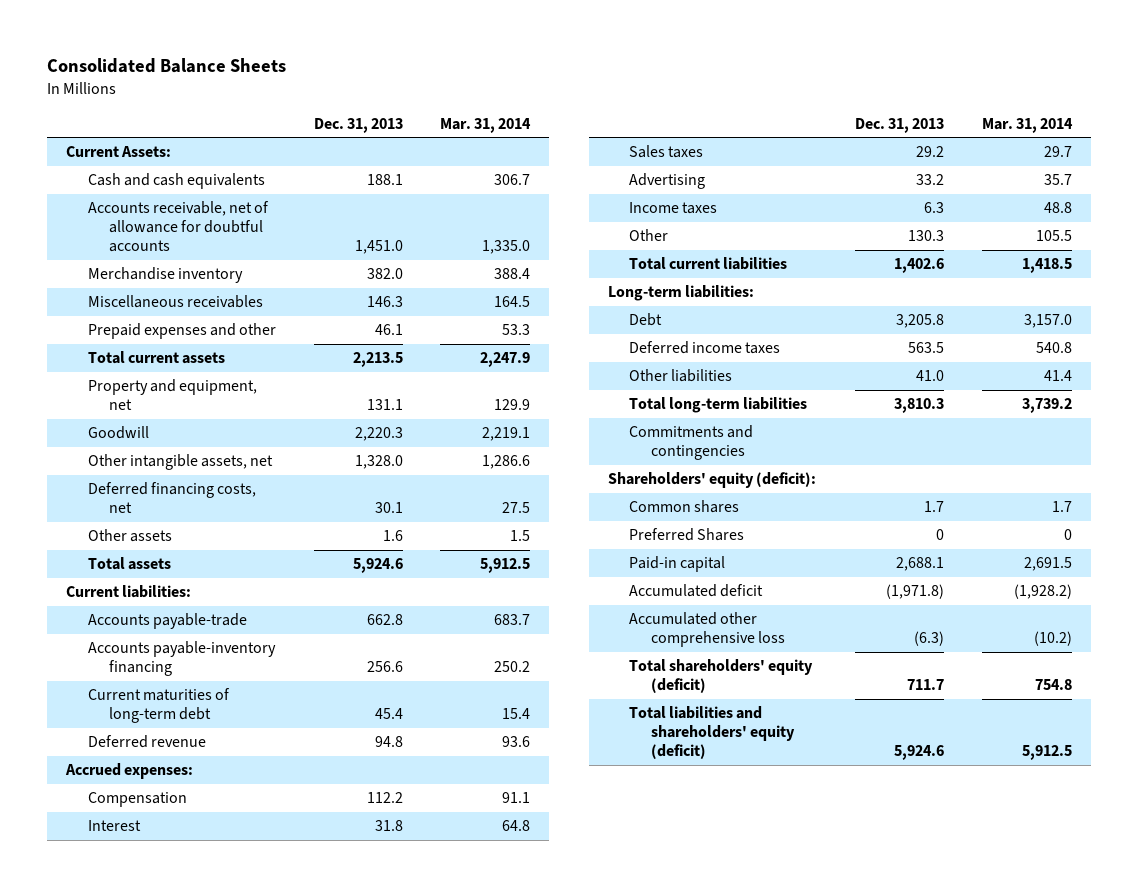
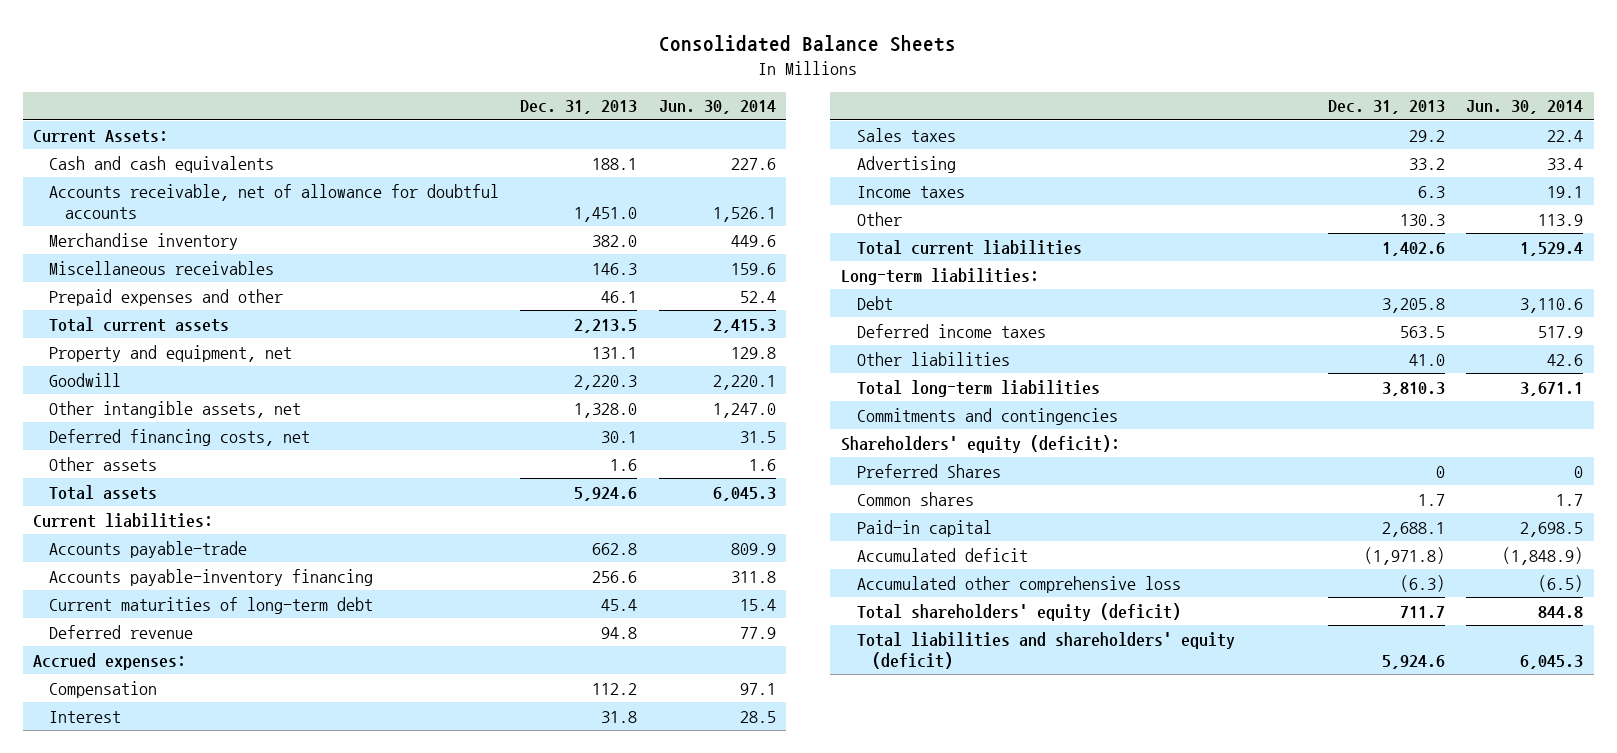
[440,117,532,133] Mar. 31, 2014 -> none
none -> [658,100,776,115] Jun. 30, 2014
[629,500,740,514] Common shares -> [856,491,974,506] Common shares

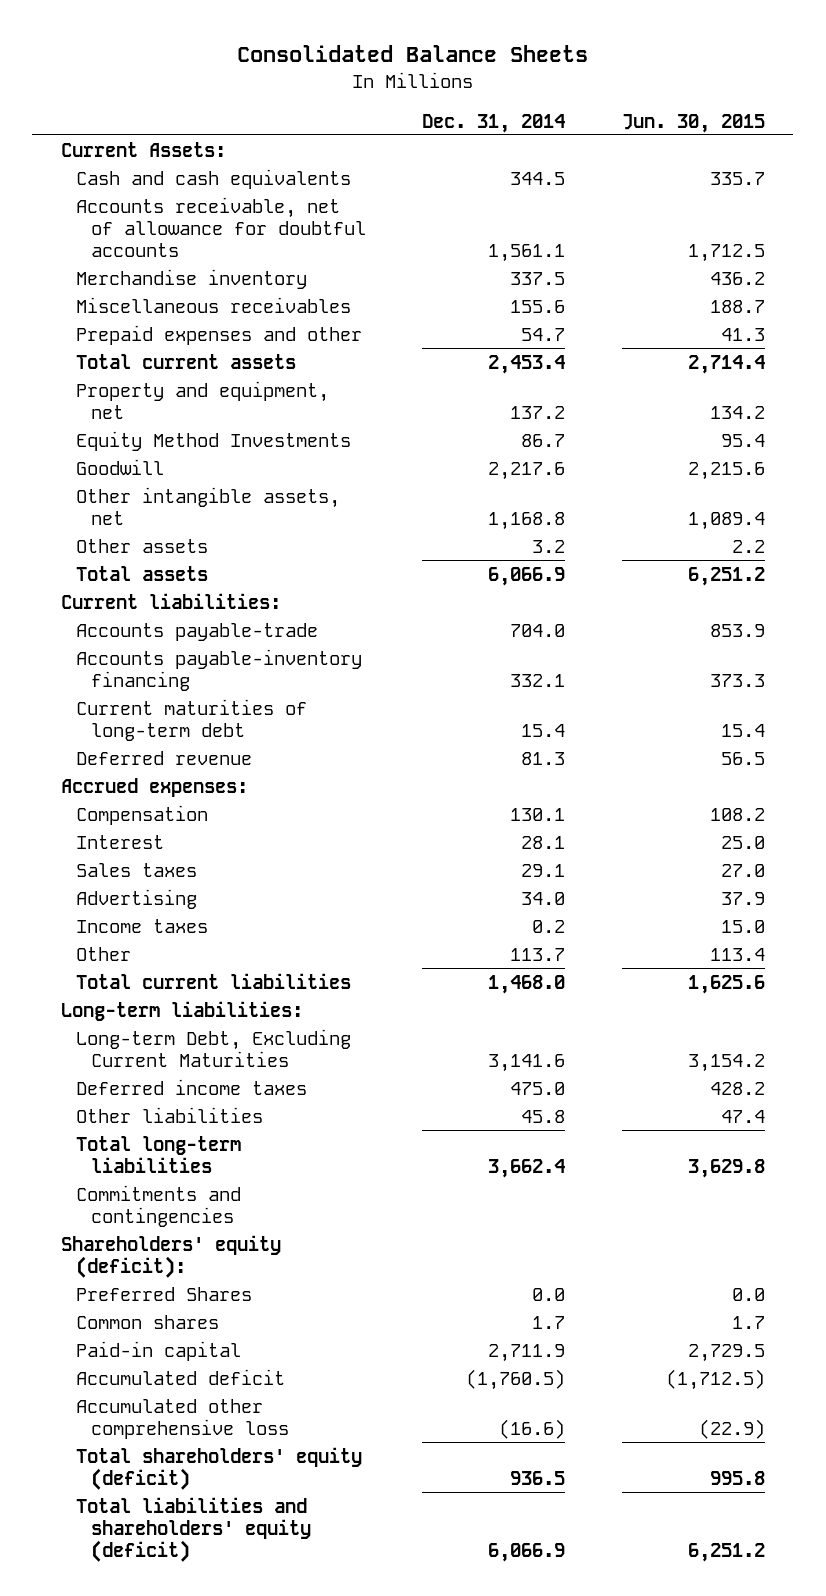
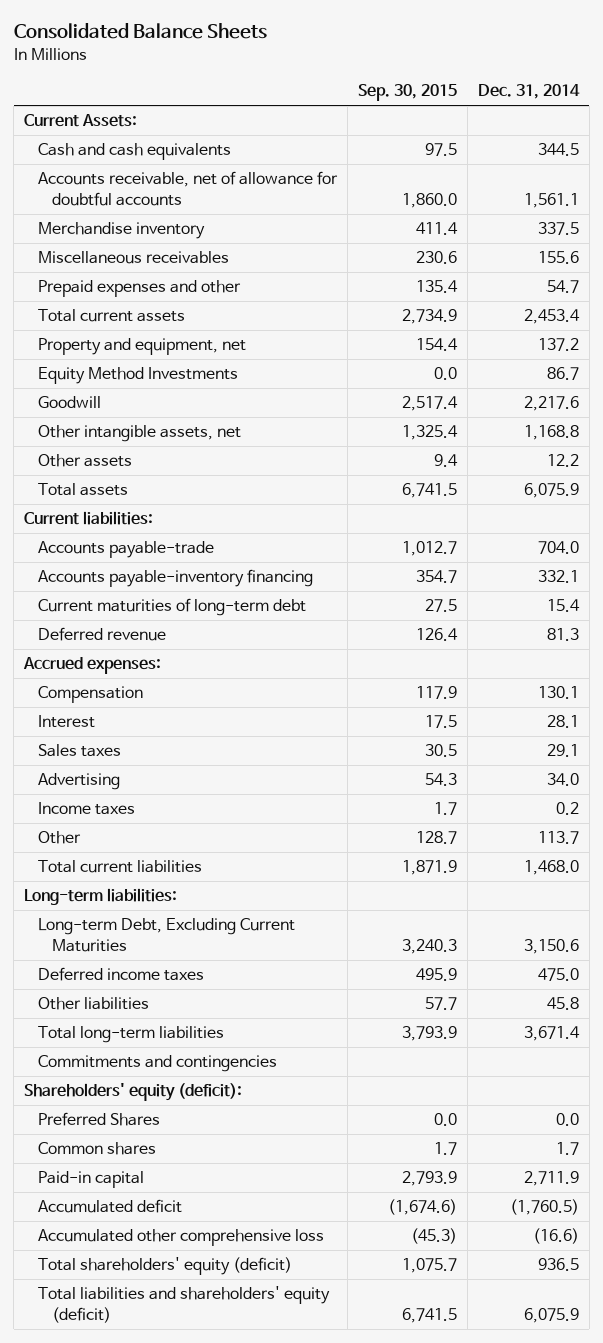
[622,113,766,133] Jun. 30, 2015 -> none
none -> [357,84,457,102] Sep. 30, 2015
[532,539,566,553] 3.2 -> [546,454,579,468] 12.2
[488,566,566,586] 6,066.9 -> [523,483,579,499] 6,075.9
[488,1053,566,1072] 3,141.6 -> [523,938,579,954] 3,150.6
[488,1158,566,1178] 3,662.4 -> [523,1026,580,1042] 3,671.4
[488,1542,566,1562] 6,066.9 -> [523,1307,579,1323] 6,075.9

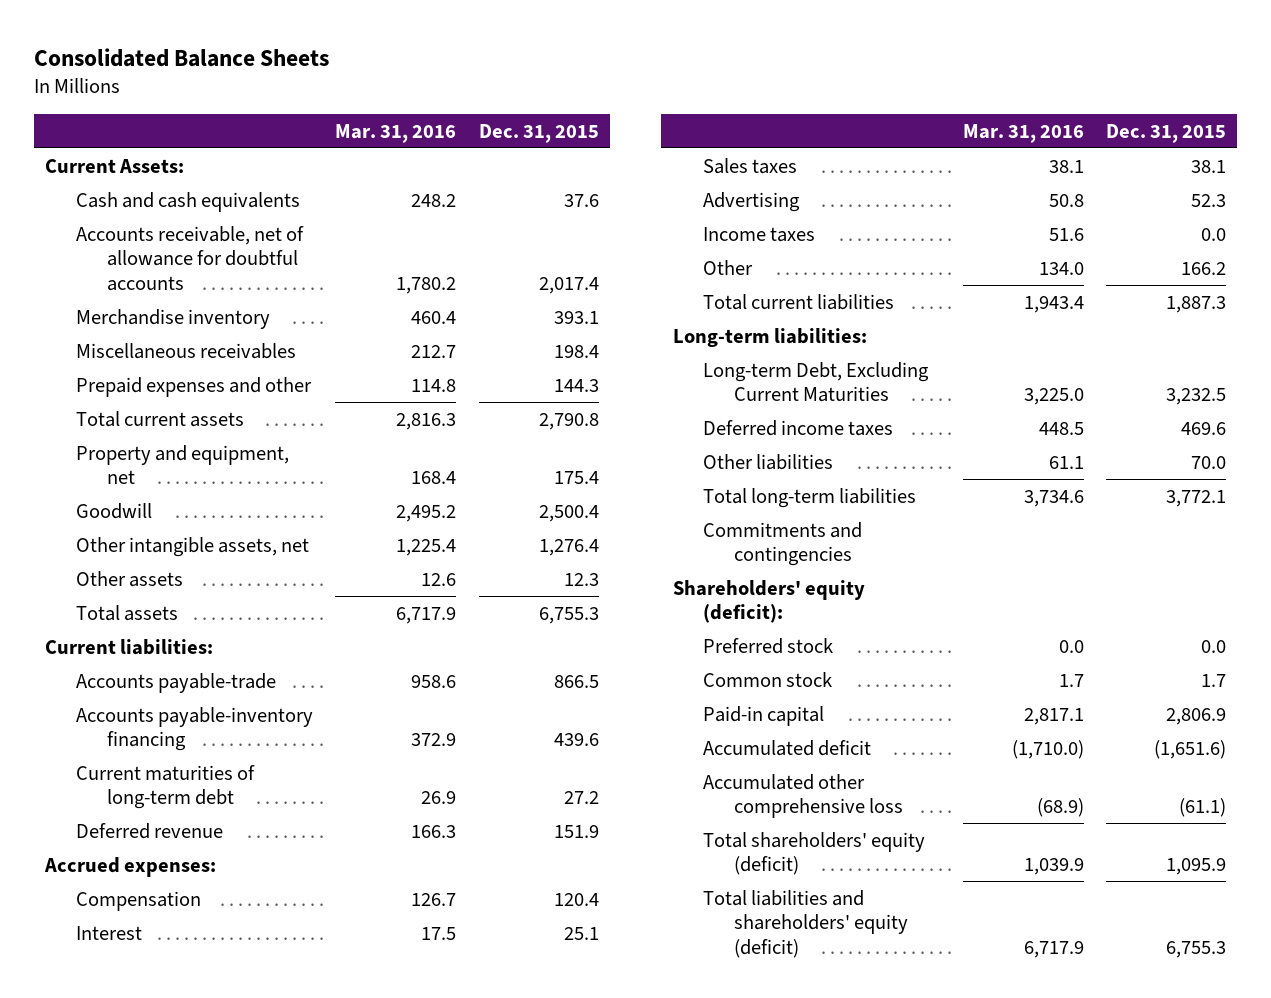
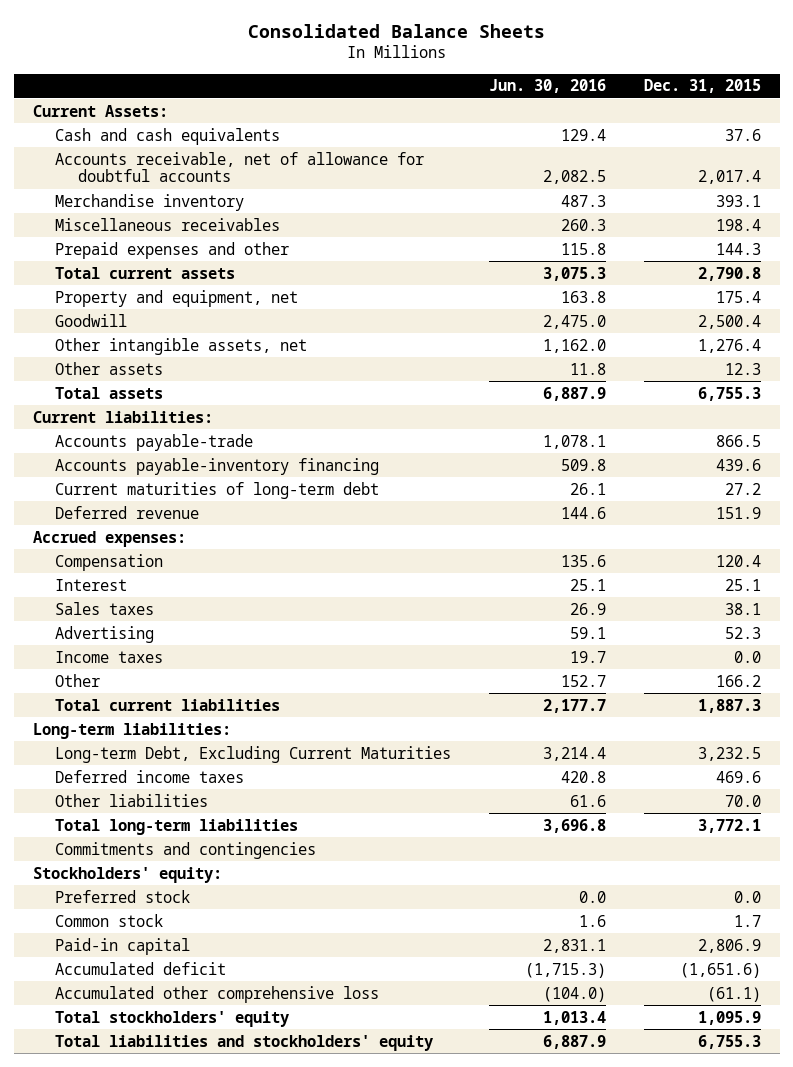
[335,123,457,143] Mar. 31, 2016 -> none
none -> [488,79,606,94] Jun. 30, 2016
[672,579,865,624] Shareholders' equity (deficit): -> [32,866,222,883] Stockholders' equity:
[703,831,926,876] Total shareholders' equity (deficit) -> [55,1010,290,1027] Total stockholders' equity
[703,889,909,958] Total liabilities and shareholders' equity (deficit) -> [55,1034,434,1051] Total liabilities and stockholders' equity

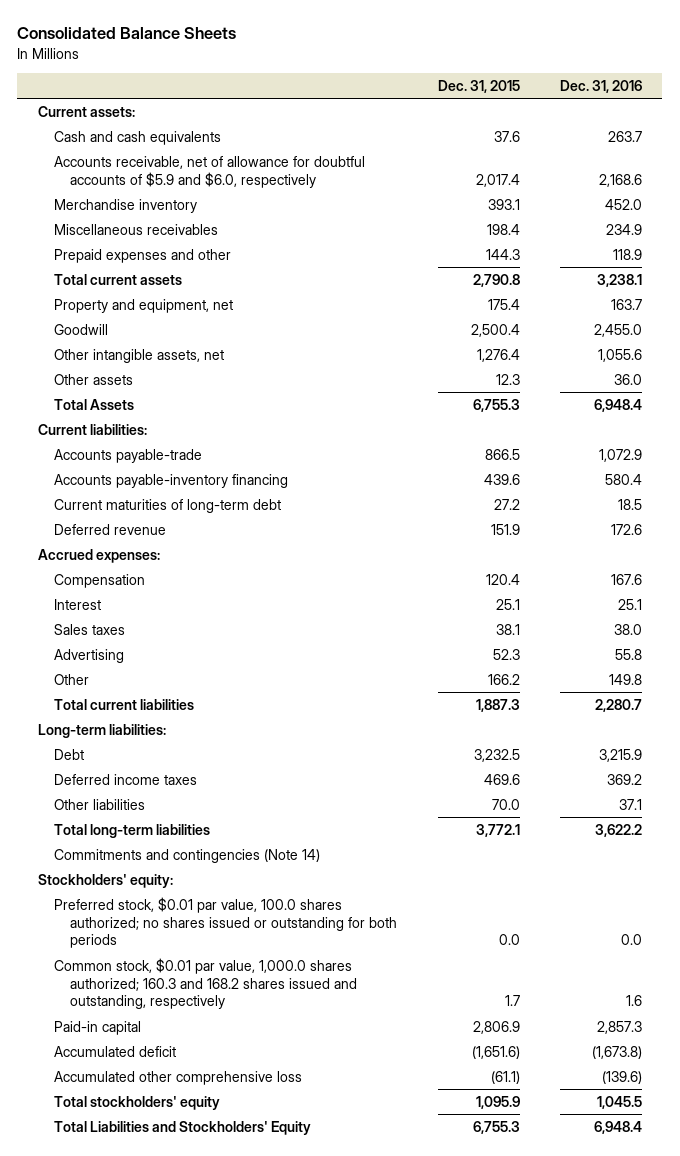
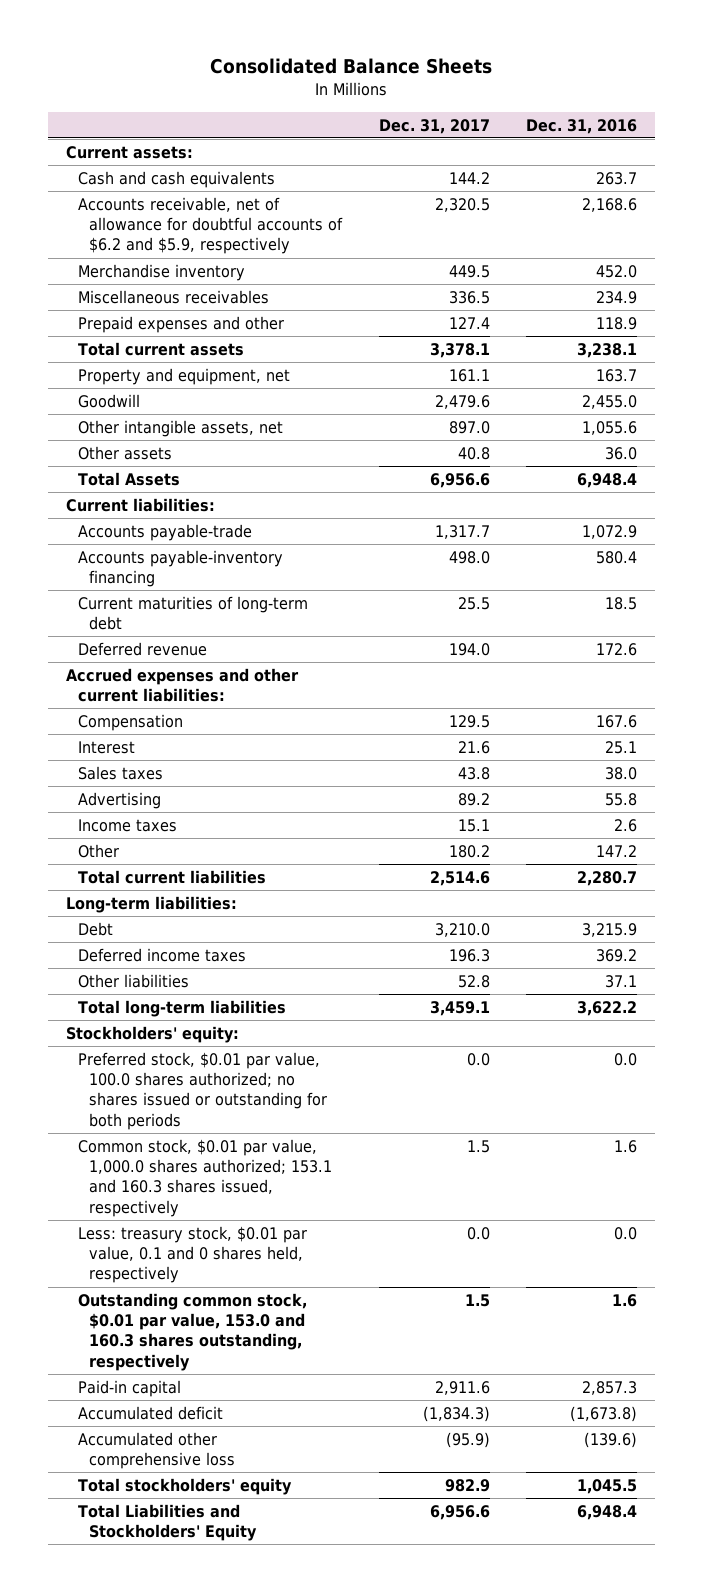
[437,79,520,93] Dec. 31, 2015 -> none
none -> [378,118,490,134] Dec. 31, 2017
[54,155,366,188] Accounts receivable, net of allowance for doubtful accounts of $5.9 and $6.0, respectively -> [77,196,344,255] Accounts receivable, net of allowance for doubtful accounts of $6.2 and $5.9, respectively
[37,548,160,563] Accrued expenses: -> [66,667,300,703] Accrued expenses and other current liabilities:
none -> [77,818,177,832] Income taxes
[609,673,643,685] 149.8 -> [595,844,637,857] 147.2
[54,848,321,863] Commitments and contingencies (Note 14) -> none
[54,957,358,1010] Common stock, $0.01 par value, 1,000.0 shares authorized; 160.3 and 168.2 shares issued and outstanding, respectively -> [77,1138,333,1217] Common stock, $0.01 par value, 1,000.0 shares authorized; 153.1 and 160.3 shares issued, respectively
none -> [77,1225,307,1284] Less: treasury stock, $0.01 par value, 0.1 and 0 shares held, respectively
none -> [77,1292,307,1371] Outstanding common stock, $0.01 par value, 153.0 and 160.3 shares outstanding, respectively

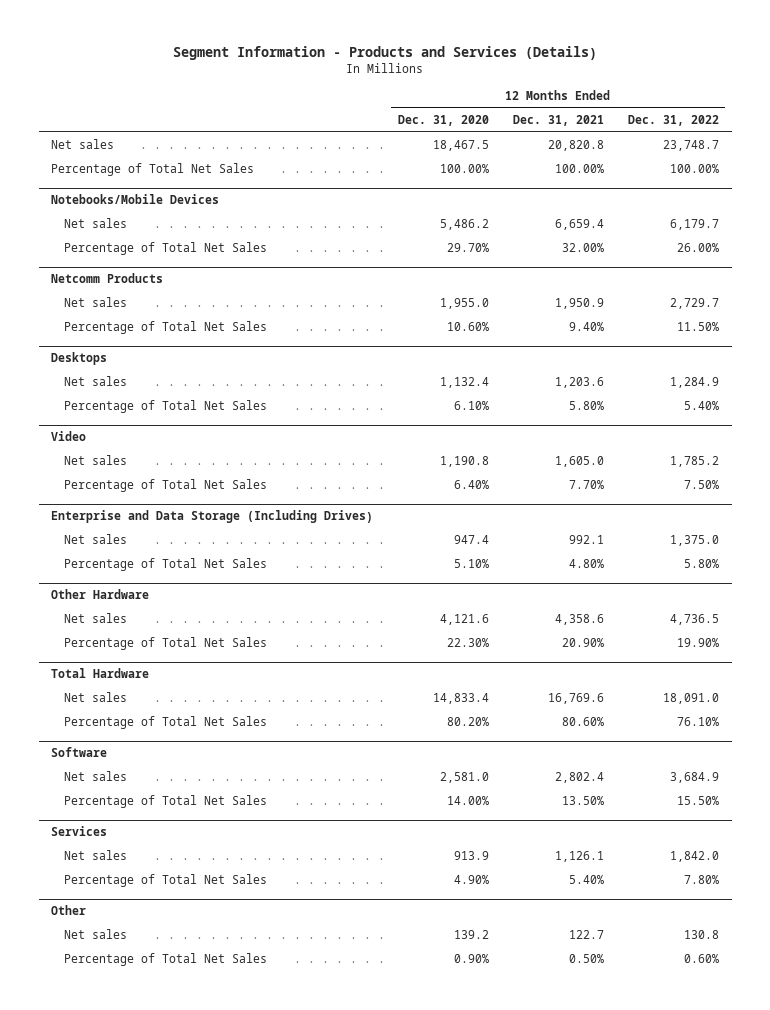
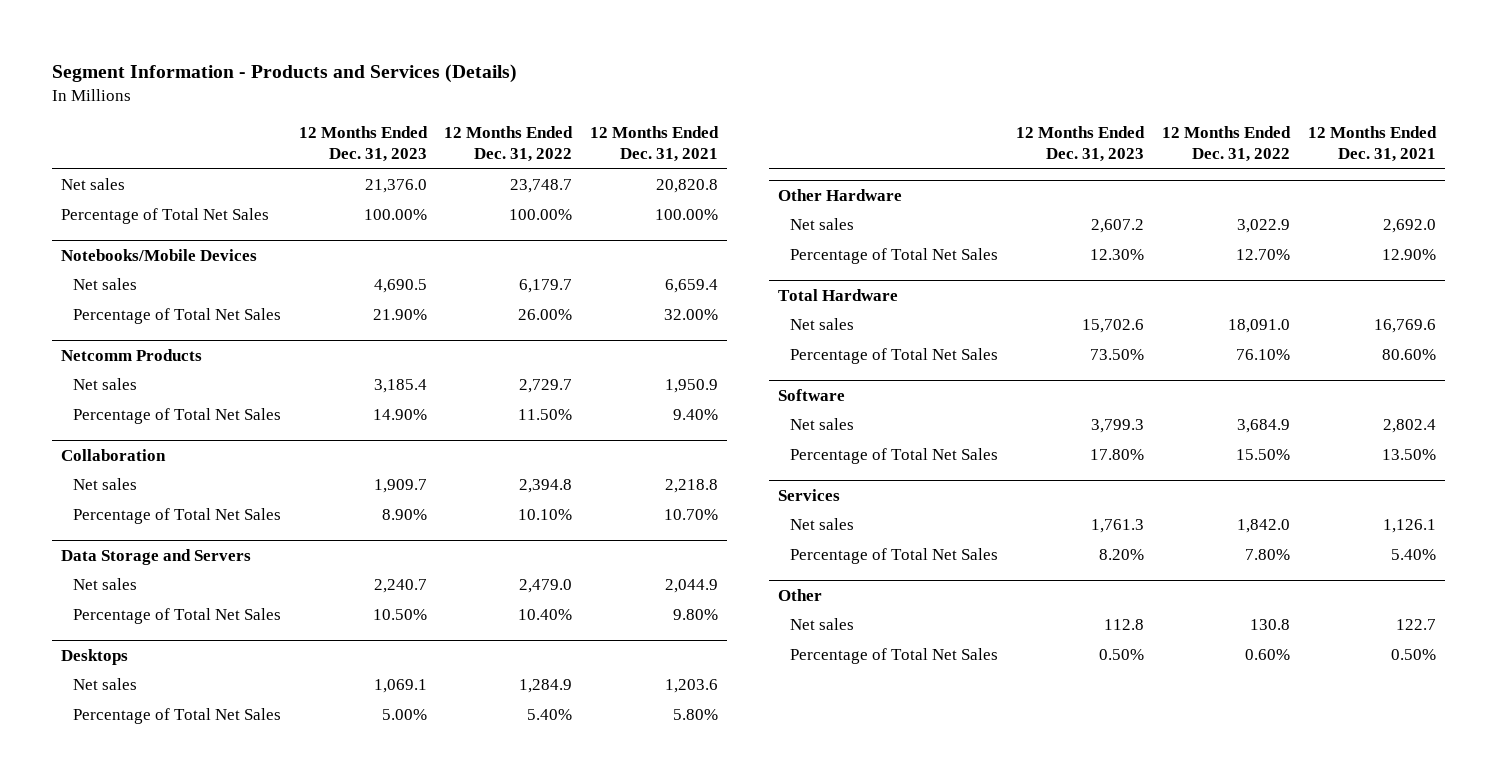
[397,114,489,126] Dec. 31, 2020 -> none
none -> [298,126,428,163] 12 Months Ended Dec. 31, 2023
none -> [60,448,166,461] Collaboration
none -> [72,478,137,491] Net sales
none -> [72,508,281,525] Percentage of Total Net Sales
none -> [60,548,251,565] Data Storage and Servers
none -> [72,578,137,591] Net sales
none -> [72,608,281,625] Percentage of Total Net Sales
[51,431,87,442] Video -> none
[64,454,128,465] Net sales -> none
[64,478,268,492] Percentage of Total Net Sales -> none
[51,510,374,524] Enterprise and Data Storage (Including Drives) -> none
[64,533,128,544] Net sales -> none
[64,557,268,571] Percentage of Total Net Sales -> none
[554,613,604,625] 4,358.6 -> [1382,219,1436,234] 2,692.0
[670,613,720,625] 4,736.5 -> [1236,219,1290,234] 3,022.9
[561,637,604,647] 20.90% -> [1381,249,1436,261] 12.90%
[677,637,720,647] 19.90% -> [1235,249,1290,261] 12.70%

